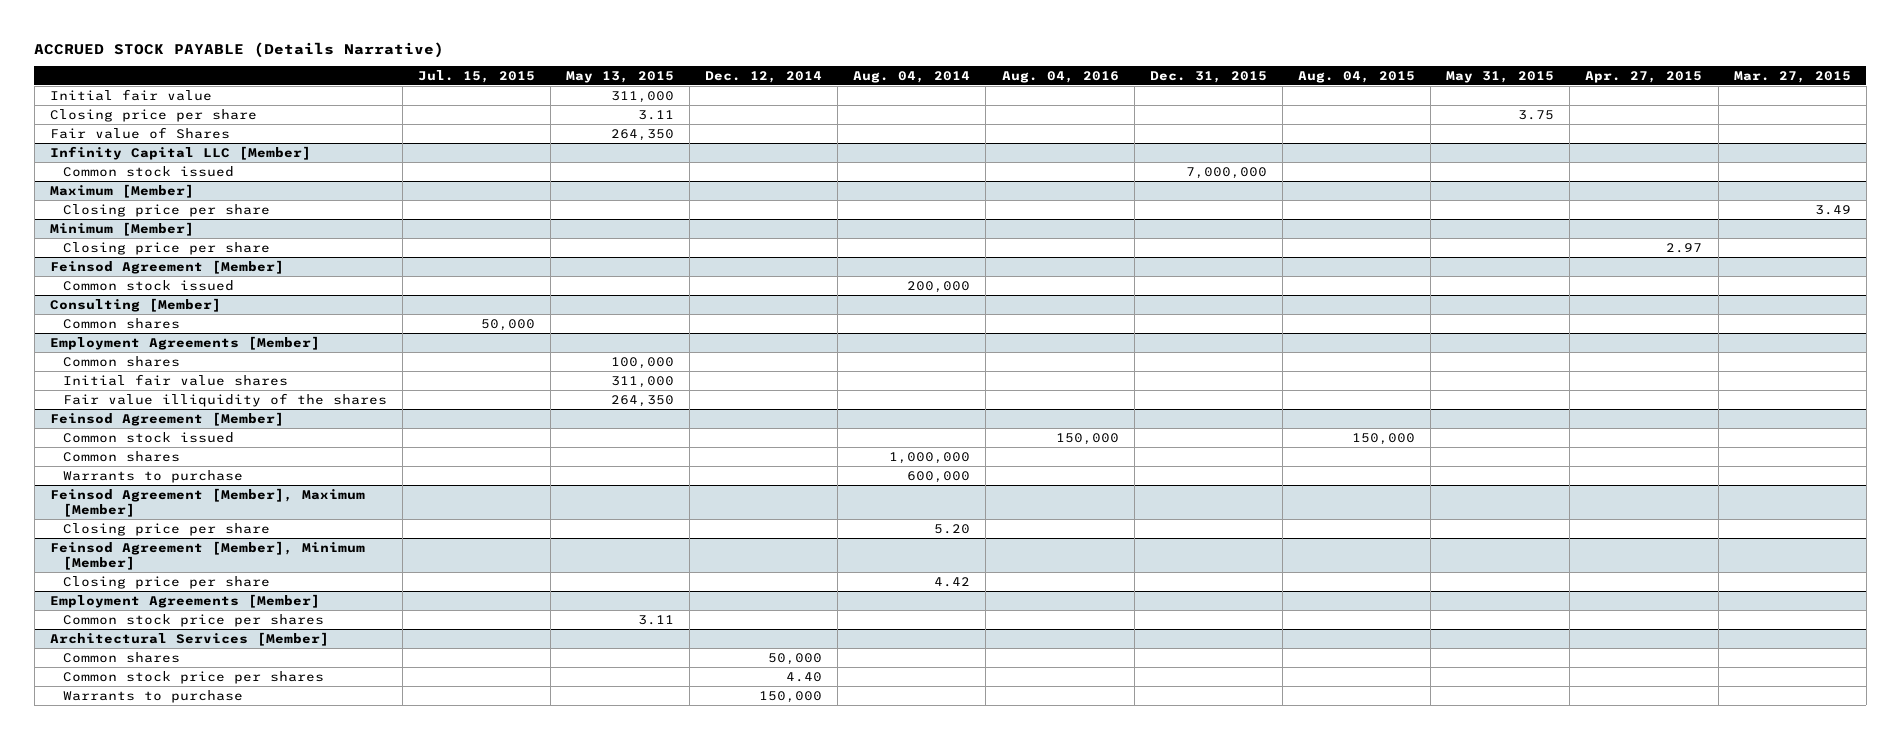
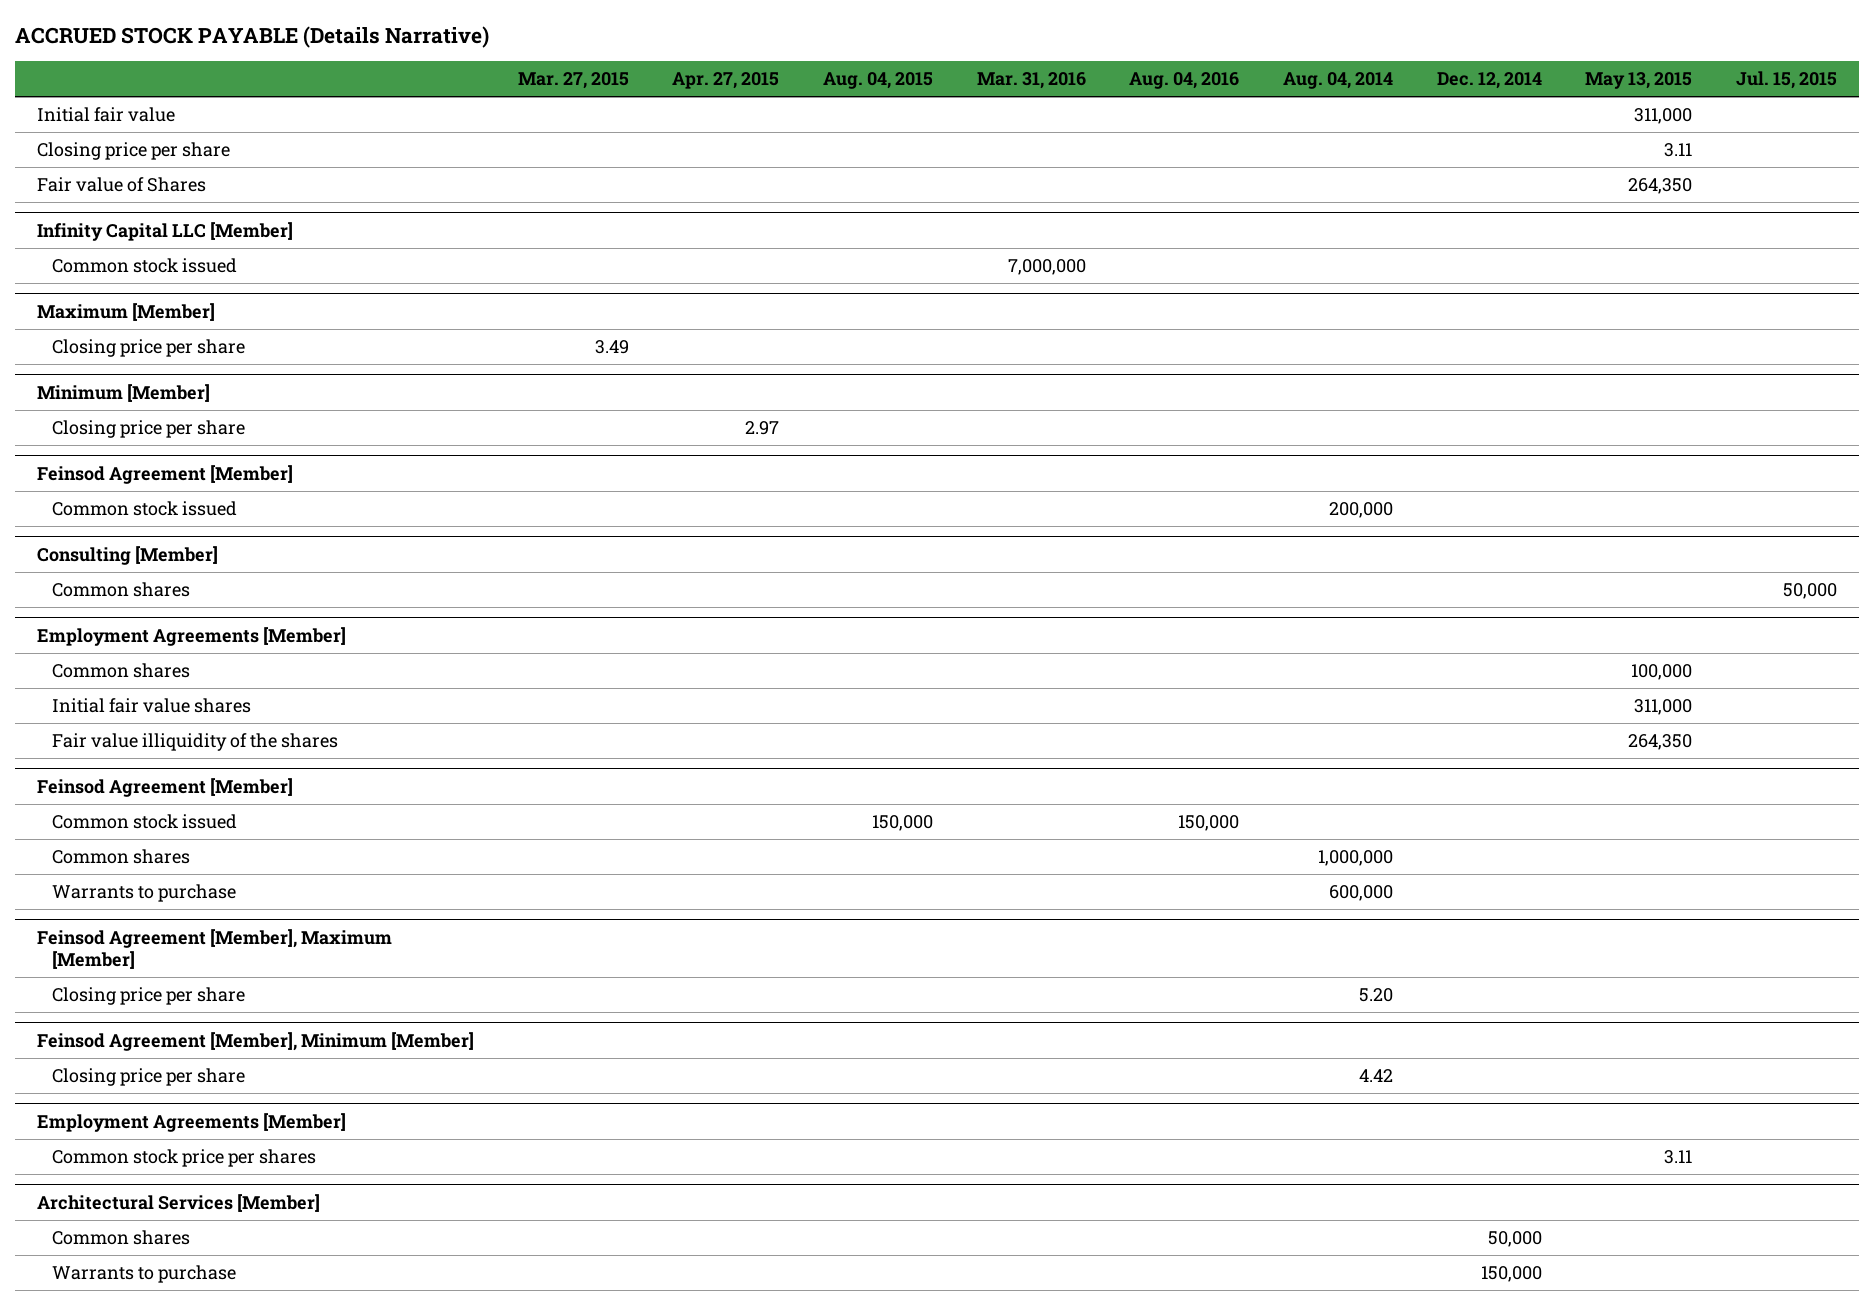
[1149,70,1267,83] Dec. 31, 2015 -> none
[1446,70,1555,83] May 31, 2015 -> none
none -> [976,72,1086,90] Mar. 31, 2016
[62,670,324,684] Common stock price per shares -> none

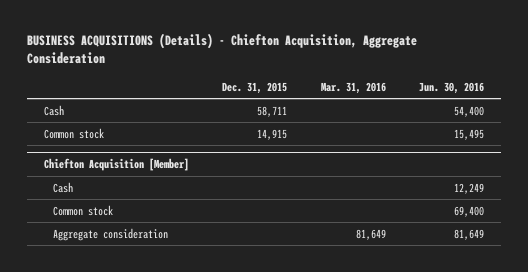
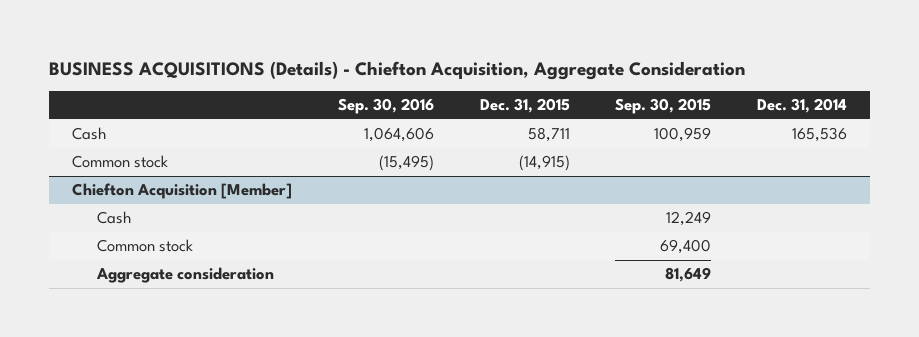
[320,81,386,94] Mar. 31, 2016 -> none
[419,81,485,94] Jun. 30, 2016 -> none
none -> [337,98,434,115] Sep. 30, 2016
none -> [615,98,712,115] Sep. 30, 2015
none -> [757,98,848,114] Dec. 31, 2014
[257,128,288,140] 14,915 -> [518,155,570,172] (14,915)

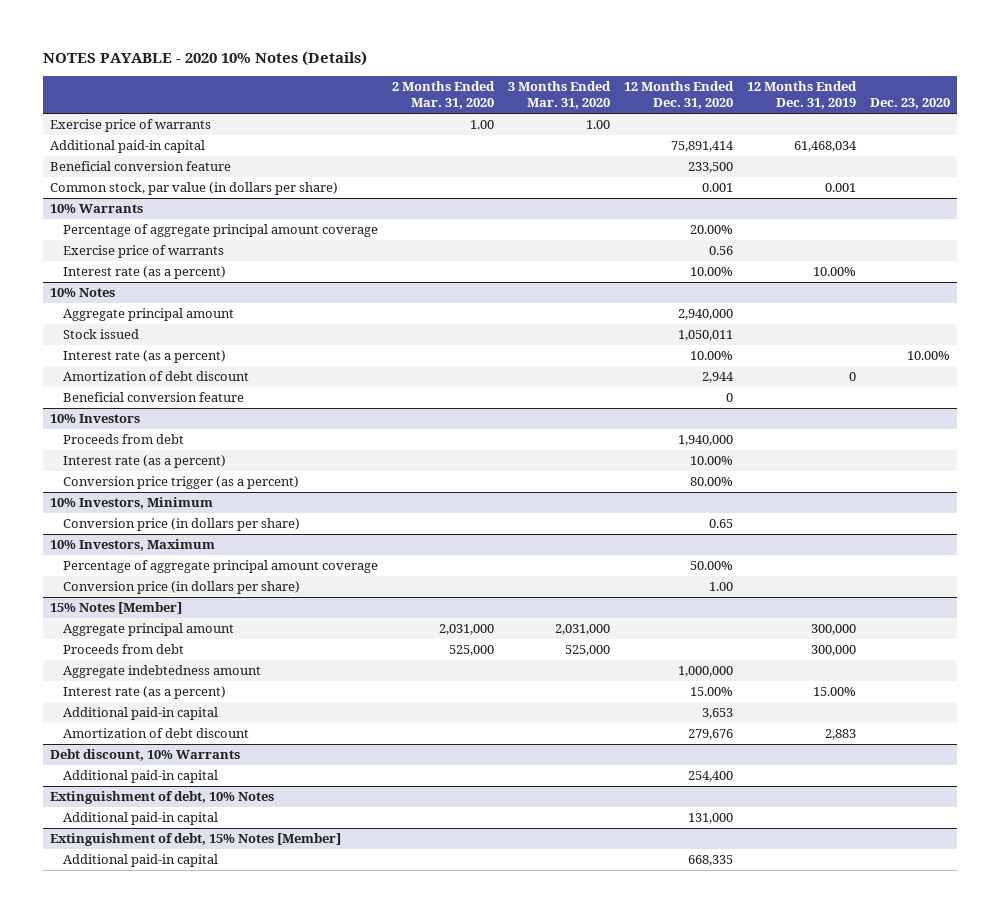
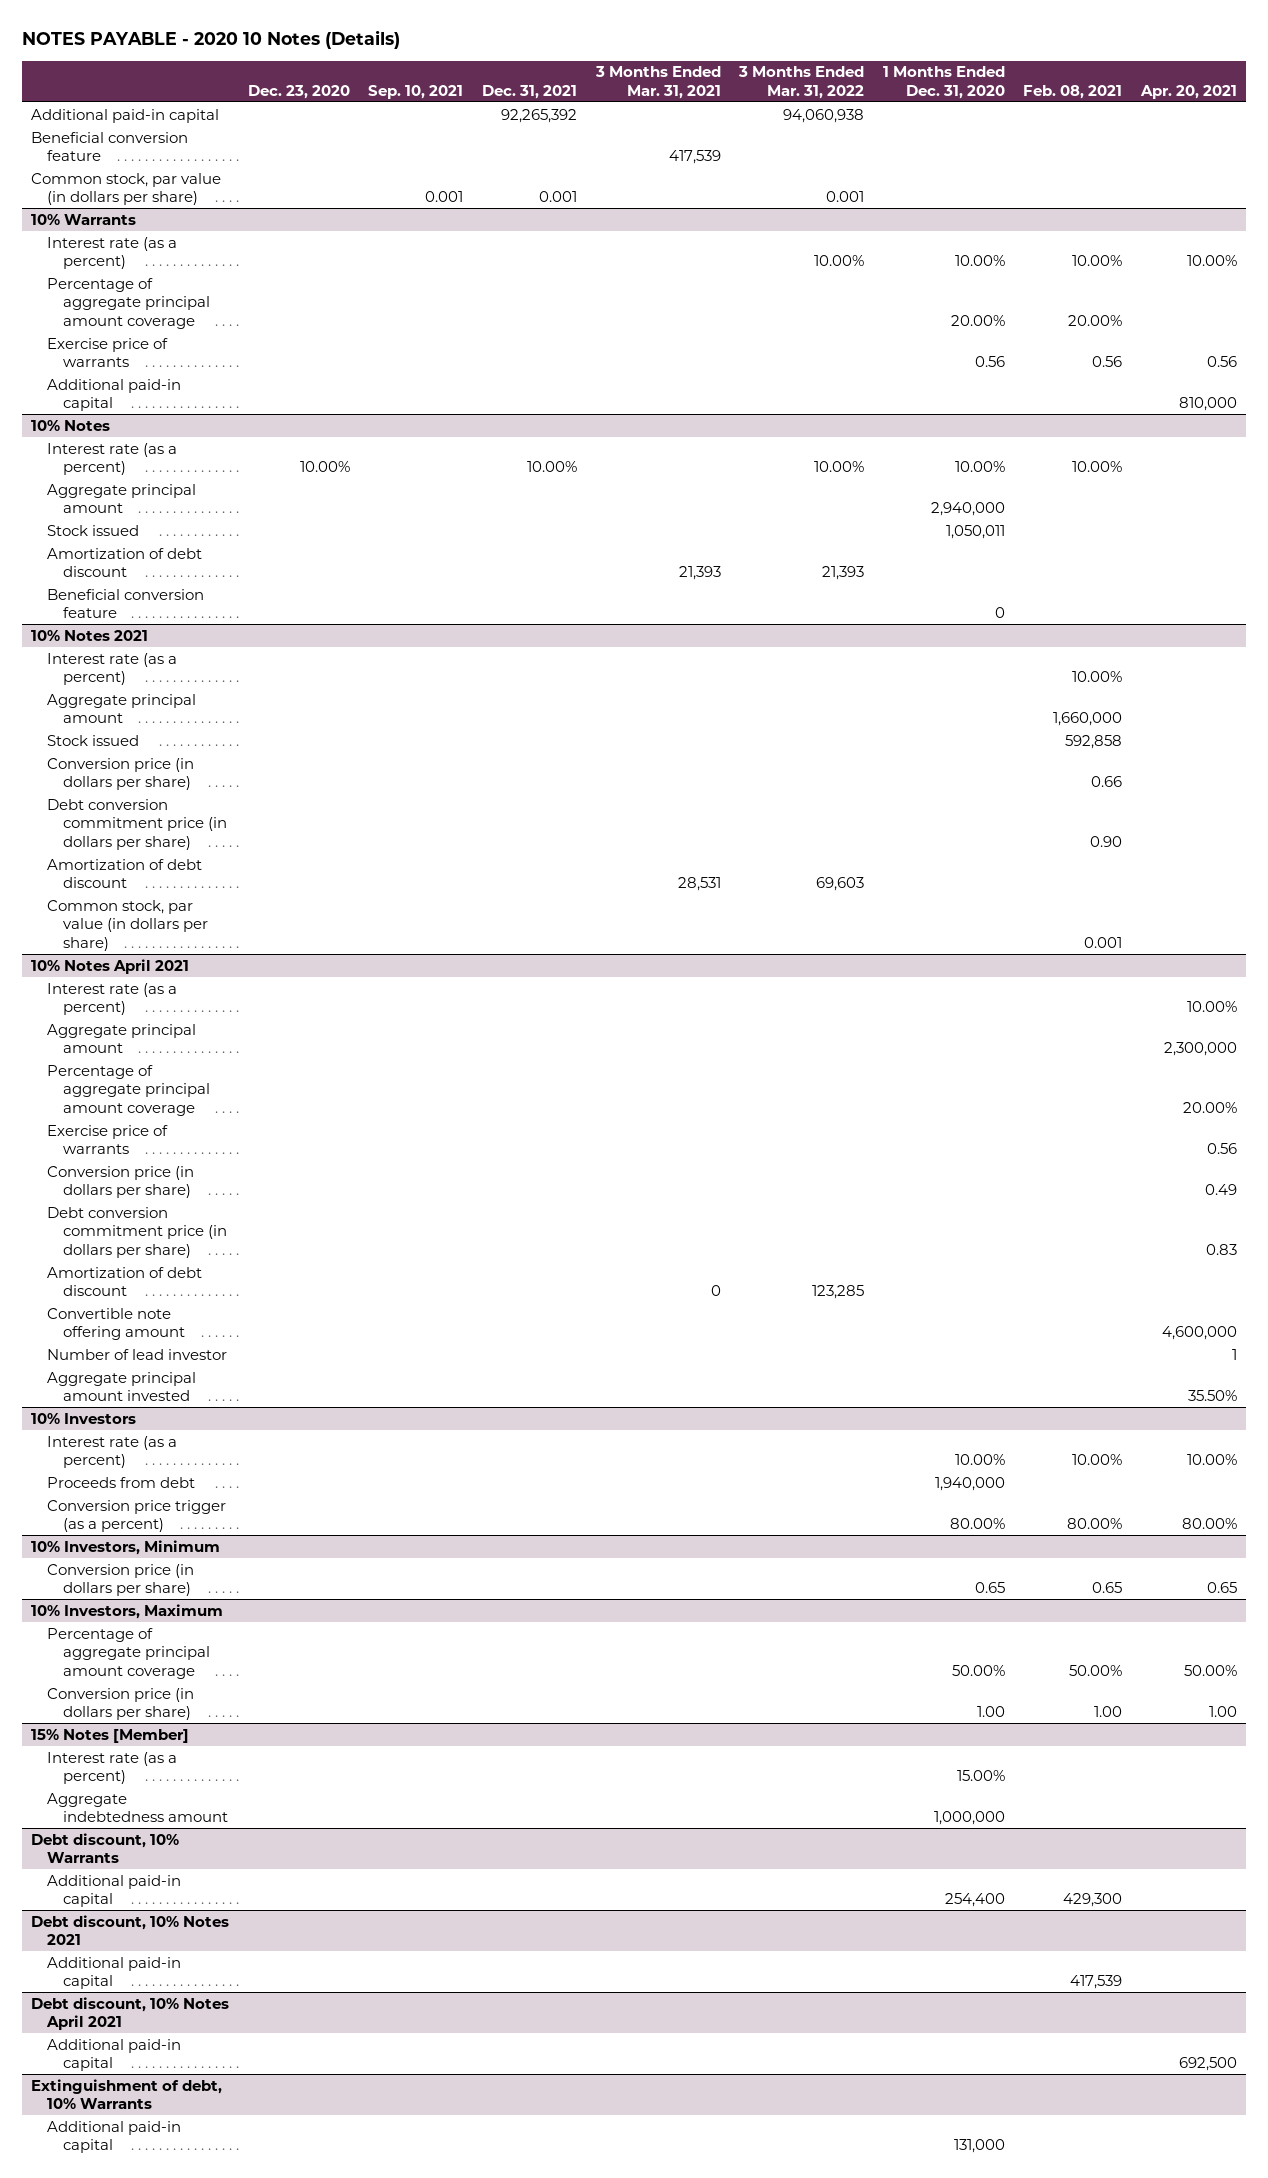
[42,51,367,67] NOTES PAYABLE - 2020 10% Notes (Details) -> [21,30,400,50] NOTES PAYABLE - 2020 10 Notes (Details)
[391,81,495,110] 2 Months Ended Mar. 31, 2020 -> none
[507,81,611,110] 3 Months Ended Mar. 31, 2020 -> none
[623,81,734,110] 12 Months Ended Dec. 31, 2020 -> none
[746,81,857,110] 12 Months Ended Dec. 31, 2019 -> none
none -> [368,84,464,99] Sep. 10, 2021
none -> [481,84,577,99] Dec. 31, 2021
none -> [594,66,721,99] 3 Months Ended Mar. 31, 2021
none -> [738,66,865,99] 3 Months Ended Mar. 31, 2022
none -> [882,66,1005,99] 1 Months Ended Dec. 31, 2020
none -> [1023,84,1123,99] Feb. 08, 2021
none -> [1139,84,1237,99] Apr. 20, 2021
[49,119,211,133] Exercise price of warrants -> none
[62,266,226,280] Interest rate (as a percent) -> [46,236,177,270] Interest rate (as a percent)
none -> [46,378,181,412] Additional paid-in capital
[62,350,226,364] Interest rate (as a percent) -> [46,442,177,476] Interest rate (as a percent)
none -> [31,629,149,641] 10% Notes 2021
none -> [46,652,177,686] Interest rate (as a percent)
none -> [46,693,196,724] Aggregate principal amount
none -> [46,734,139,746] Stock issued
none -> [46,757,194,791] Conversion price (in dollars per share)
none -> [46,798,227,850] Debt conversion commitment price (in dollars per share)
none -> [46,858,202,889] Amortization of debt discount
none -> [46,899,208,951] Common stock, par value (in dollars per share)
none -> [31,958,190,974] 10% Notes April 2021
none -> [46,982,177,1016] Interest rate (as a percent)
none -> [46,1023,196,1054] Aggregate principal amount
none -> [46,1064,210,1116] Percentage of aggregate principal amount coverage
none -> [46,1124,168,1155] Exercise price of warrants
none -> [46,1165,194,1199] Conversion price (in dollars per share)
none -> [46,1206,227,1258] Debt conversion commitment price (in dollars per share)
none -> [46,1266,202,1297] Amortization of debt discount
none -> [46,1307,185,1341] Convertible note offering amount
none -> [46,1348,227,1360] Number of lead investor
none -> [46,1371,196,1402] Aggregate principal amount invested
[62,434,184,445] Proceeds from debt -> [46,1476,195,1488] Proceeds from debt
[62,623,234,637] Aggregate principal amount -> none
[62,644,184,655] Proceeds from debt -> none
[62,707,218,721] Additional paid-in capital -> none
[62,728,249,739] Amortization of debt discount -> none
[62,665,261,679] Aggregate indebtedness amount -> [46,1792,228,1823] Aggregate indebtedness amount
none -> [31,1914,230,1946] Debt discount, 10% Notes 2021
none -> [46,1956,181,1990] Additional paid-in capital
none -> [31,1996,230,2031] Debt discount, 10% Notes April 2021
none -> [46,2038,181,2072] Additional paid-in capital
[49,791,274,805] Extinguishment of debt, 10% Notes -> [31,2078,223,2110] Extinguishment of debt, 10% Warrants
[49,833,341,847] Extinguishment of debt, 15% Notes [Member] -> none
[62,854,218,868] Additional paid-in capital -> none

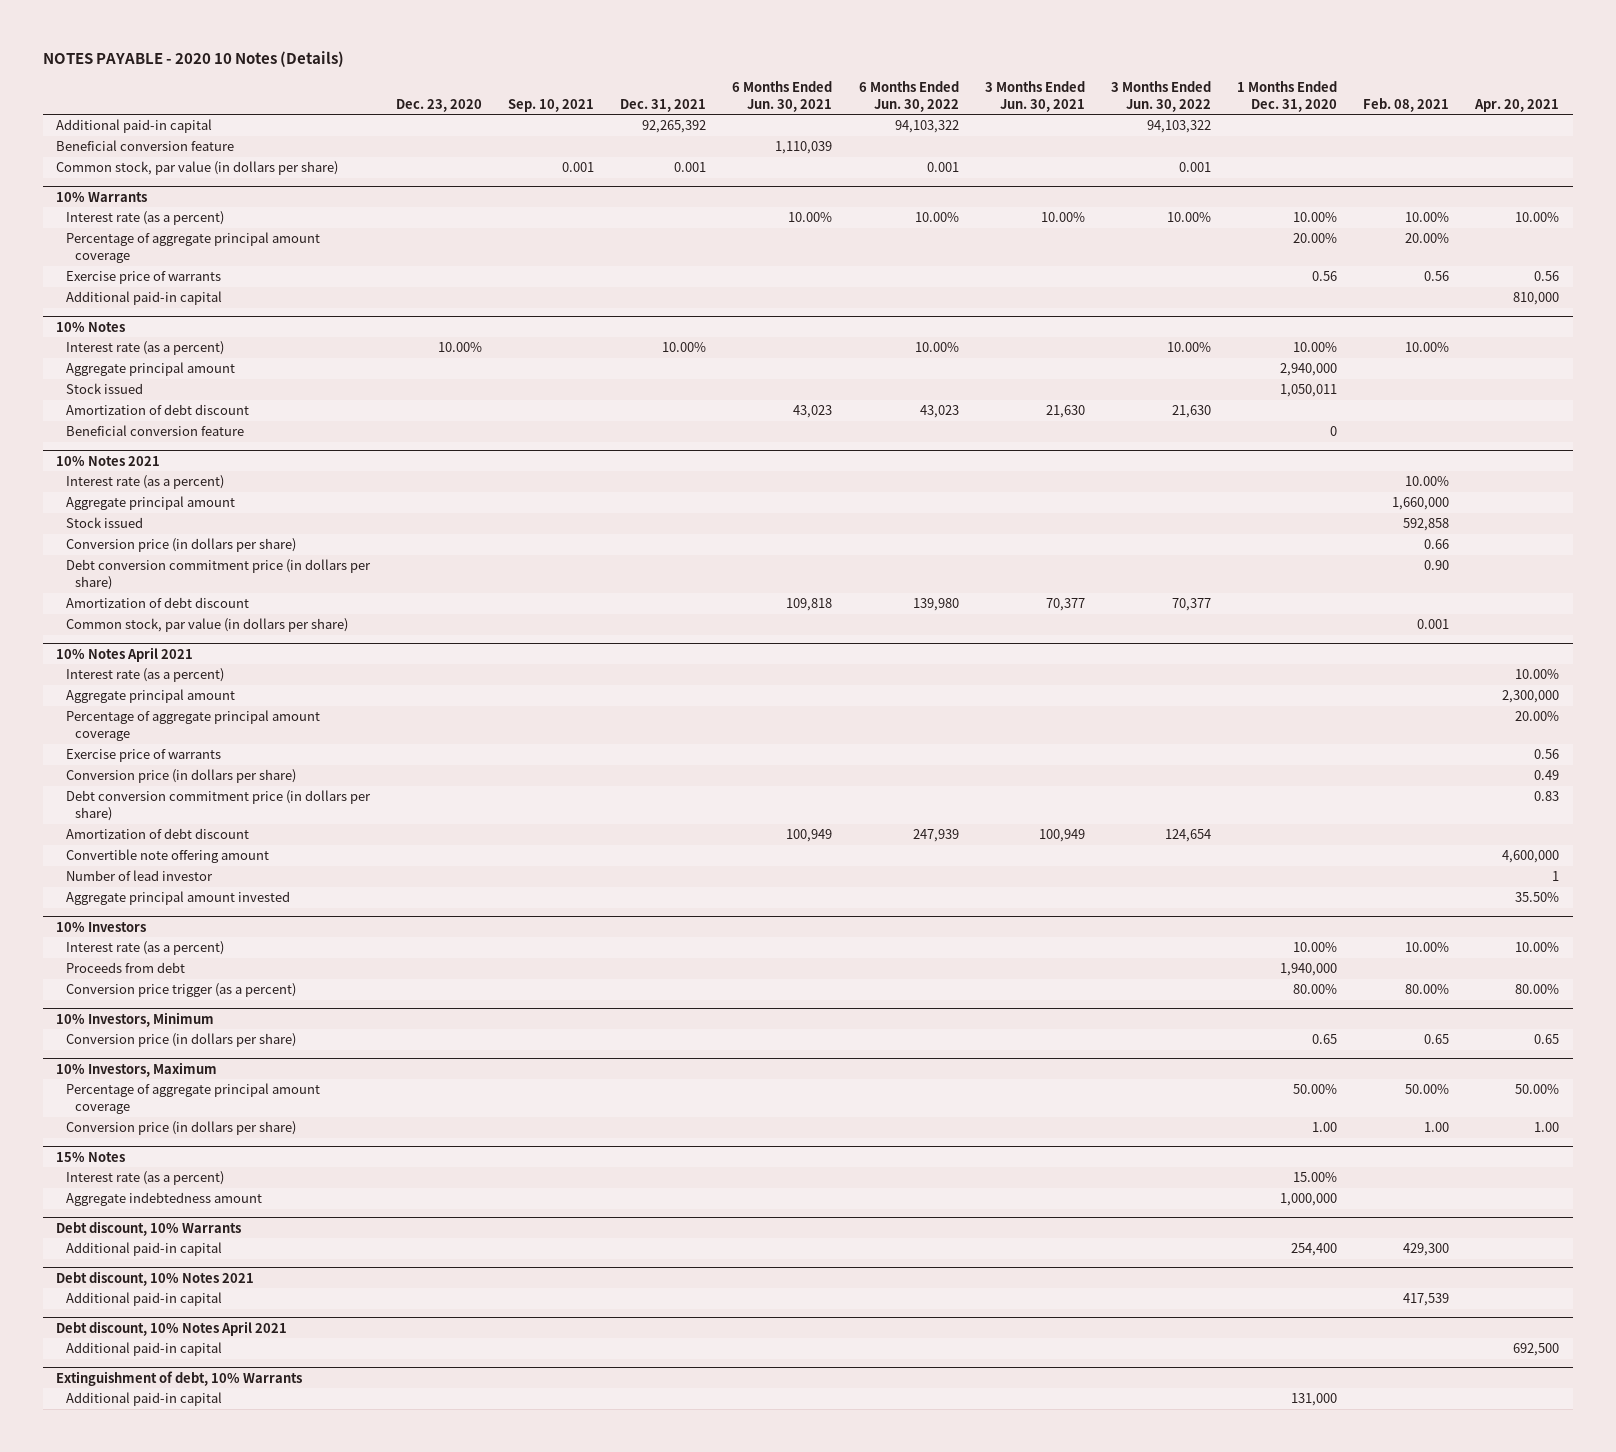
[594,66,721,99] 3 Months Ended Mar. 31, 2021 -> none
[738,66,865,99] 3 Months Ended Mar. 31, 2022 -> none
none -> [732,80,833,112] 6 Months Ended Jun. 30, 2021
none -> [858,80,959,112] 6 Months Ended Jun. 30, 2022
none -> [984,80,1085,112] 3 Months Ended Jun. 30, 2021
none -> [1110,80,1211,112] 3 Months Ended Jun. 30, 2022
[31,1728,190,1743] 15% Notes [Member] -> [56,1151,126,1162] 15% Notes

